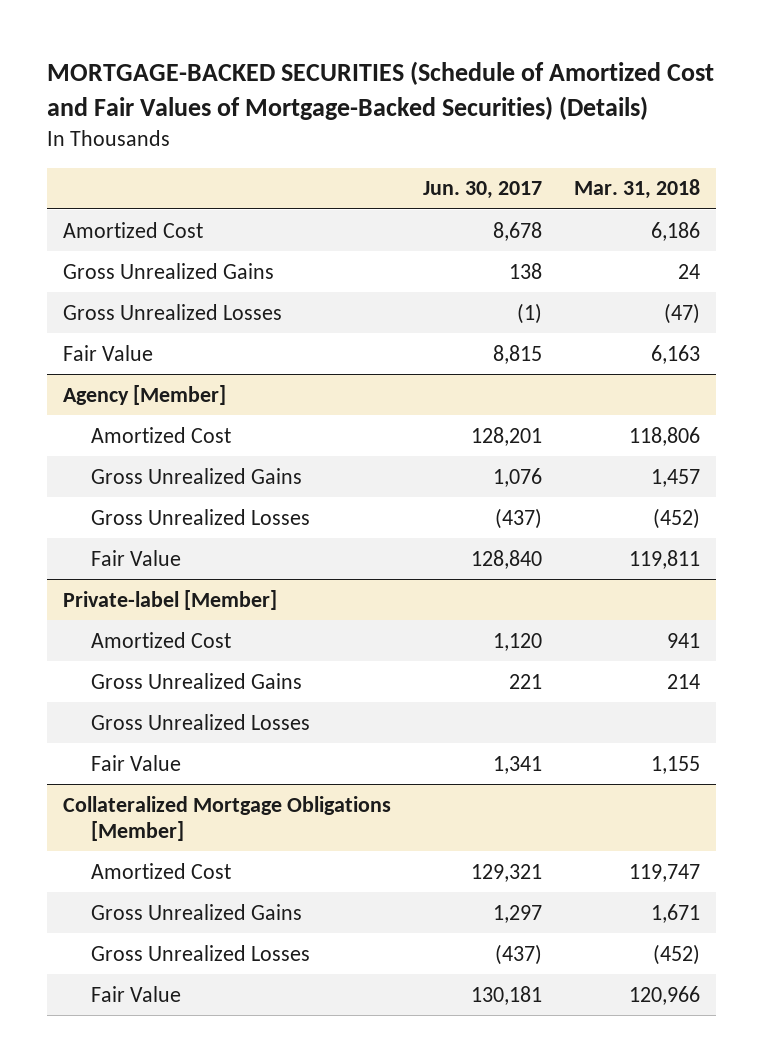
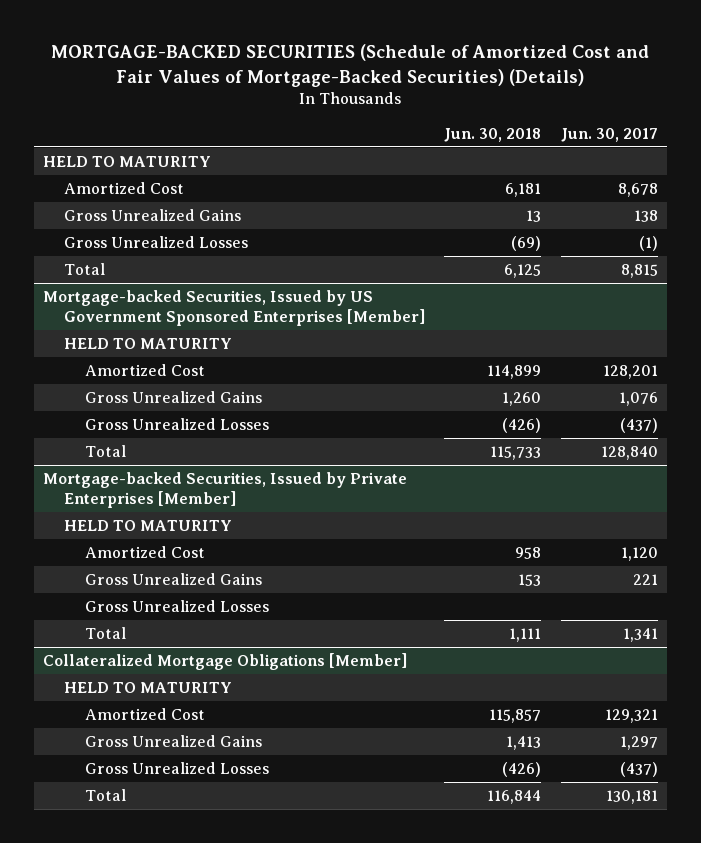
[574,179,701,200] Mar. 31, 2018 -> none
none -> [444,127,542,142] Jun. 30, 2018
none -> [43,155,212,167] HELD TO MATURITY
[63,344,154,361] Fair Value -> [63,262,105,275] Total
[63,384,227,405] Agency [Member] -> [43,289,425,327] Mortgage-backed Securities, Issued by US Government Sponsored Enterprises [Member]
none -> [63,337,232,349] HELD TO MATURITY
[91,549,182,566] Fair Value -> [84,444,126,457] Total
[63,589,278,610] Private-label [Member] -> [43,471,408,509] Mortgage-backed Securities, Issued by Private Enterprises [Member]
none -> [63,519,232,531] HELD TO MATURITY
[91,754,182,771] Fair Value -> [84,626,126,639] Total
none -> [63,681,232,693] HELD TO MATURITY
[91,985,182,1002] Fair Value -> [84,788,126,801] Total

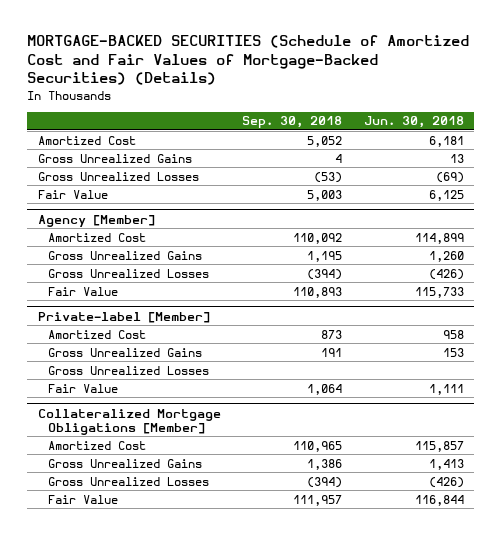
[560,127,658,142] Jun. 30, 2017 -> none
none -> [242,116,343,129] Sep. 30, 2018
[43,155,212,167] HELD TO MATURITY -> none
[63,337,232,349] HELD TO MATURITY -> none
[63,262,105,275] Total -> [37,189,108,199] Fair Value
[43,289,425,327] Mortgage-backed Securities, Issued by US Government Sponsored Enterprises [Member] -> [37,214,155,227] Agency [Member]
[63,519,232,531] HELD TO MATURITY -> none
[84,444,126,457] Total -> [47,286,118,296] Fair Value
[43,471,408,509] Mortgage-backed Securities, Issued by Private Enterprises [Member] -> [37,311,210,323] Private-label [Member]
[84,626,126,639] Total -> [47,383,118,393] Fair Value
[63,681,232,693] HELD TO MATURITY -> none
[84,788,126,801] Total -> [47,494,118,504] Fair Value

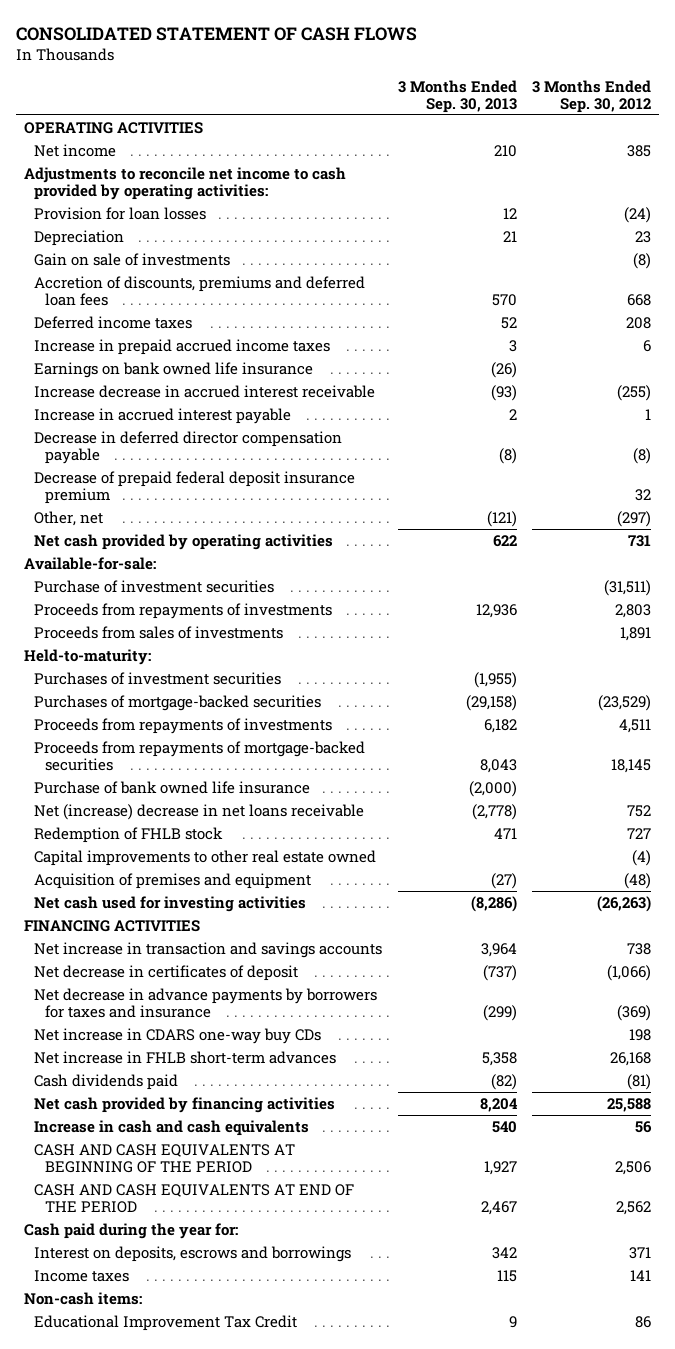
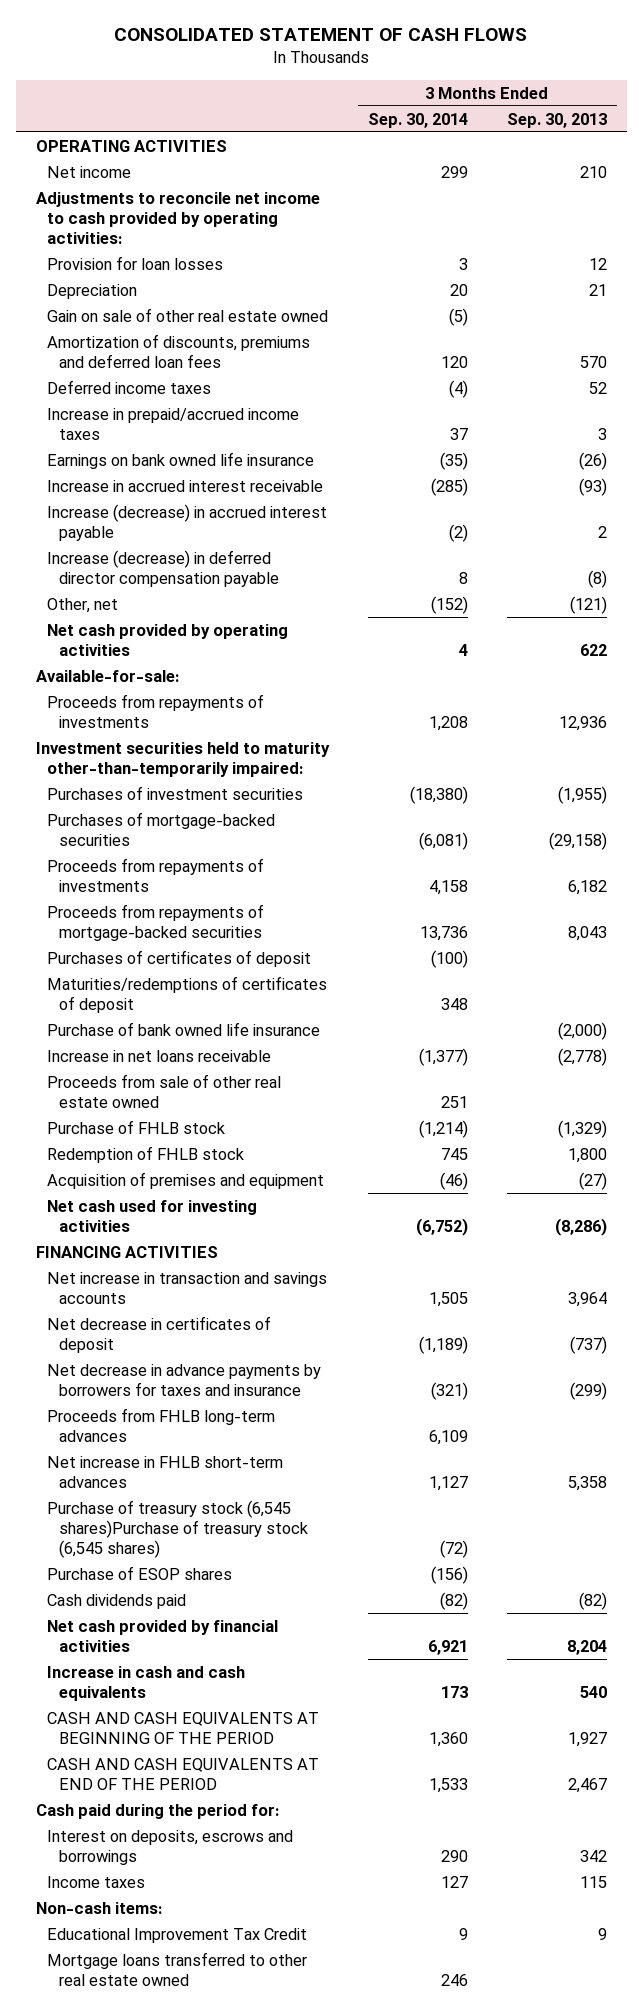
[532,79,652,113] 3 Months Ended Sep. 30, 2012 -> none
none -> [367,112,468,128] Sep. 30, 2014
[34,252,231,266] Gain on sale of investments -> none
none -> [47,307,329,322] Gain on sale of other real estate owned
[34,275,366,307] Accretion of discounts, premiums and deferred loan fees -> [47,333,311,369] Amortization of discounts, premiums and deferred loan fees
[34,338,331,355] Increase in prepaid accrued income taxes -> [47,407,300,441] Increase in prepaid/accrued income taxes
[34,470,356,505] Decrease of prepaid federal deposit insurance premium -> none
[34,384,376,398] Increase decrease in accrued interest receivable -> [47,479,324,492] Increase in accrued interest receivable
[34,407,292,424] Increase in accrued interest payable -> [47,503,328,542] Increase (decrease) in accrued interest payable
[34,430,343,465] Decrease in deferred director compensation payable -> [47,549,279,588] Increase (decrease) in deferred director compensation payable
[34,579,275,593] Purchase of investment securities -> none
[34,625,284,639] Proceeds from sales of investments -> none
[23,648,151,665] Held-to-maturity: -> [35,741,330,778] Investment securities held to maturity other-than-temporarily impaired:
none -> [47,949,312,967] Purchases of certificates of deposit
none -> [47,975,328,1014] Maturities/redemptions of certificates of deposit
[34,849,377,866] Capital improvements to other real estate owned -> none
[34,803,365,820] Net (increase) decrease in net loans receivable -> [47,1049,272,1062] Increase in net loans receivable
none -> [47,1073,282,1109] Proceeds from sale of other real estate owned
none -> [47,1119,226,1134] Purchase of FHLB stock
[493,827,517,839] 471 -> [568,1147,608,1163] 1,800
[34,1027,322,1044] Net increase in CDARS one-way buy CDs -> none
none -> [47,1407,276,1443] Proceeds from FHLB long-term advances
none -> [47,1499,308,1559] Purchase of treasury stock (6,545 shares)Purchase of treasury stock (6,545 shares)
none -> [47,1565,233,1580] Purchase of ESOP shares
[34,1096,336,1113] Net cash provided by financing activities -> [47,1619,279,1653] Net cash provided by financial activities
[23,1222,238,1239] Cash paid during the year for: -> [35,1803,279,1819] Cash paid during the period for:
none -> [47,1951,308,1987] Mortgage loans transferred to other real estate owned

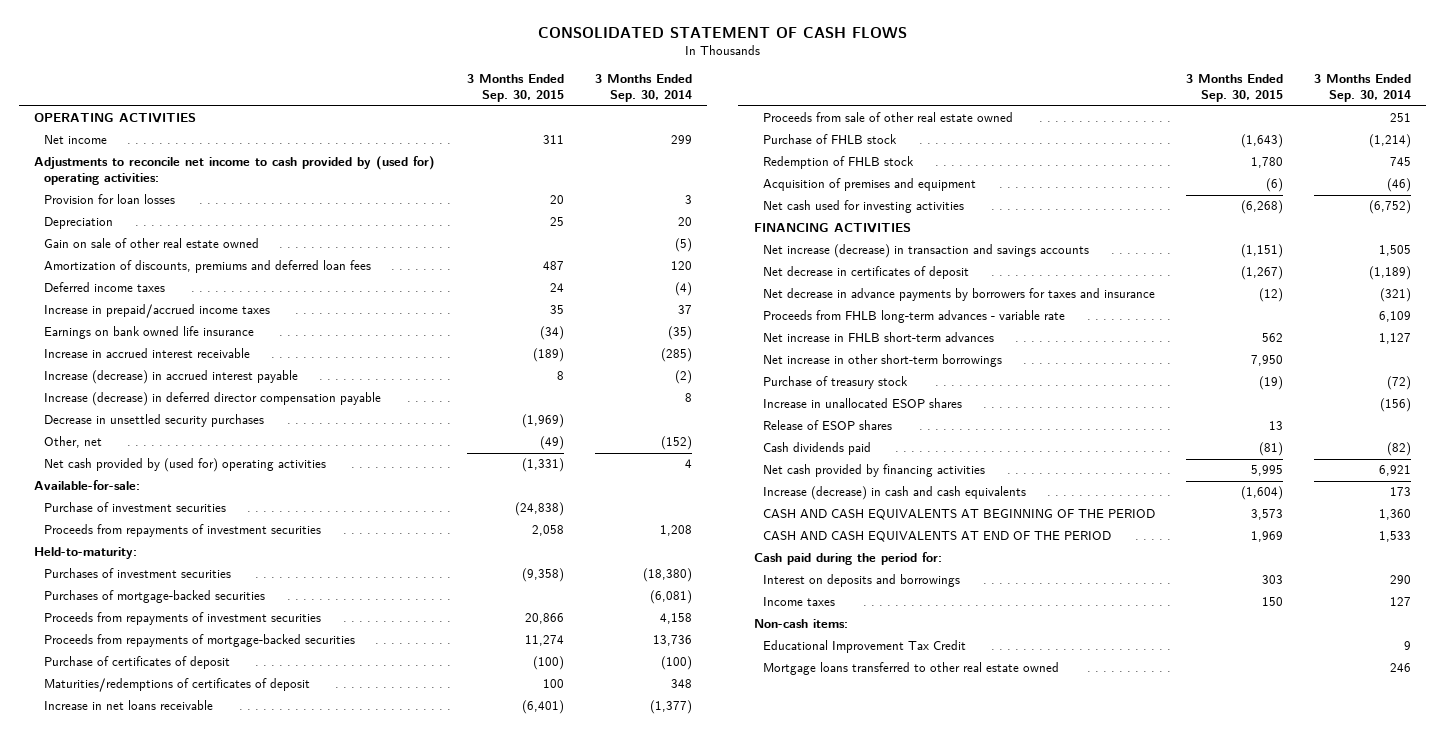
[507,112,608,128] Sep. 30, 2013 -> none
none -> [466,74,564,102] 3 Months Ended Sep. 30, 2015
[35,191,320,245] Adjustments to reconcile net income to cash provided by operating activities: -> [34,156,436,185] Adjustments to reconcile net income to cash provided by (used for) operating activities:
none -> [44,414,265,428] Decrease in unsettled security purchases
[47,623,289,657] Net cash provided by operating activities -> [44,458,327,473] Net cash provided by (used for) operating activities
none -> [44,502,227,513] Purchase of investment securities
[47,693,265,729] Proceeds from repayments of investments -> [44,524,322,538] Proceeds from repayments of investment securities
[35,741,330,778] Investment securities held to maturity other-than-temporarily impaired: -> [34,547,138,560] Held-to-maturity:
[47,857,265,893] Proceeds from repayments of investments -> [44,612,322,626] Proceeds from repayments of investment securities
[47,949,312,967] Purchases of certificates of deposit -> [44,656,231,670] Purchase of certificates of deposit
[47,1021,321,1036] Purchase of bank owned life insurance -> none
[47,1271,328,1305] Net increase in transaction and savings accounts -> [763,244,1090,259] Net increase (decrease) in transaction and savings accounts
[47,1407,276,1443] Proceeds from FHLB long-term advances -> [763,310,1066,324] Proceeds from FHLB long-term advances - variable rate
none -> [763,354,1003,368] Net increase in other short-term borrowings
[47,1499,308,1559] Purchase of treasury stock (6,545 shares)Purchase of treasury stock (6,545 shares) -> [763,376,909,390] Purchase of treasury stock
[47,1565,233,1580] Purchase of ESOP shares -> [763,398,963,409] Increase in unallocated ESOP shares
none -> [763,420,893,431] Release of ESOP shares
[47,1619,279,1653] Net cash provided by financial activities -> [763,464,986,478] Net cash provided by financing activities
[47,1665,246,1702] Increase in cash and cash equivalents -> [763,486,1027,501] Increase (decrease) in cash and cash equivalents
[47,1829,294,1866] Interest on deposits, escrows and borrowings -> [763,574,961,588] Interest on deposits and borrowings

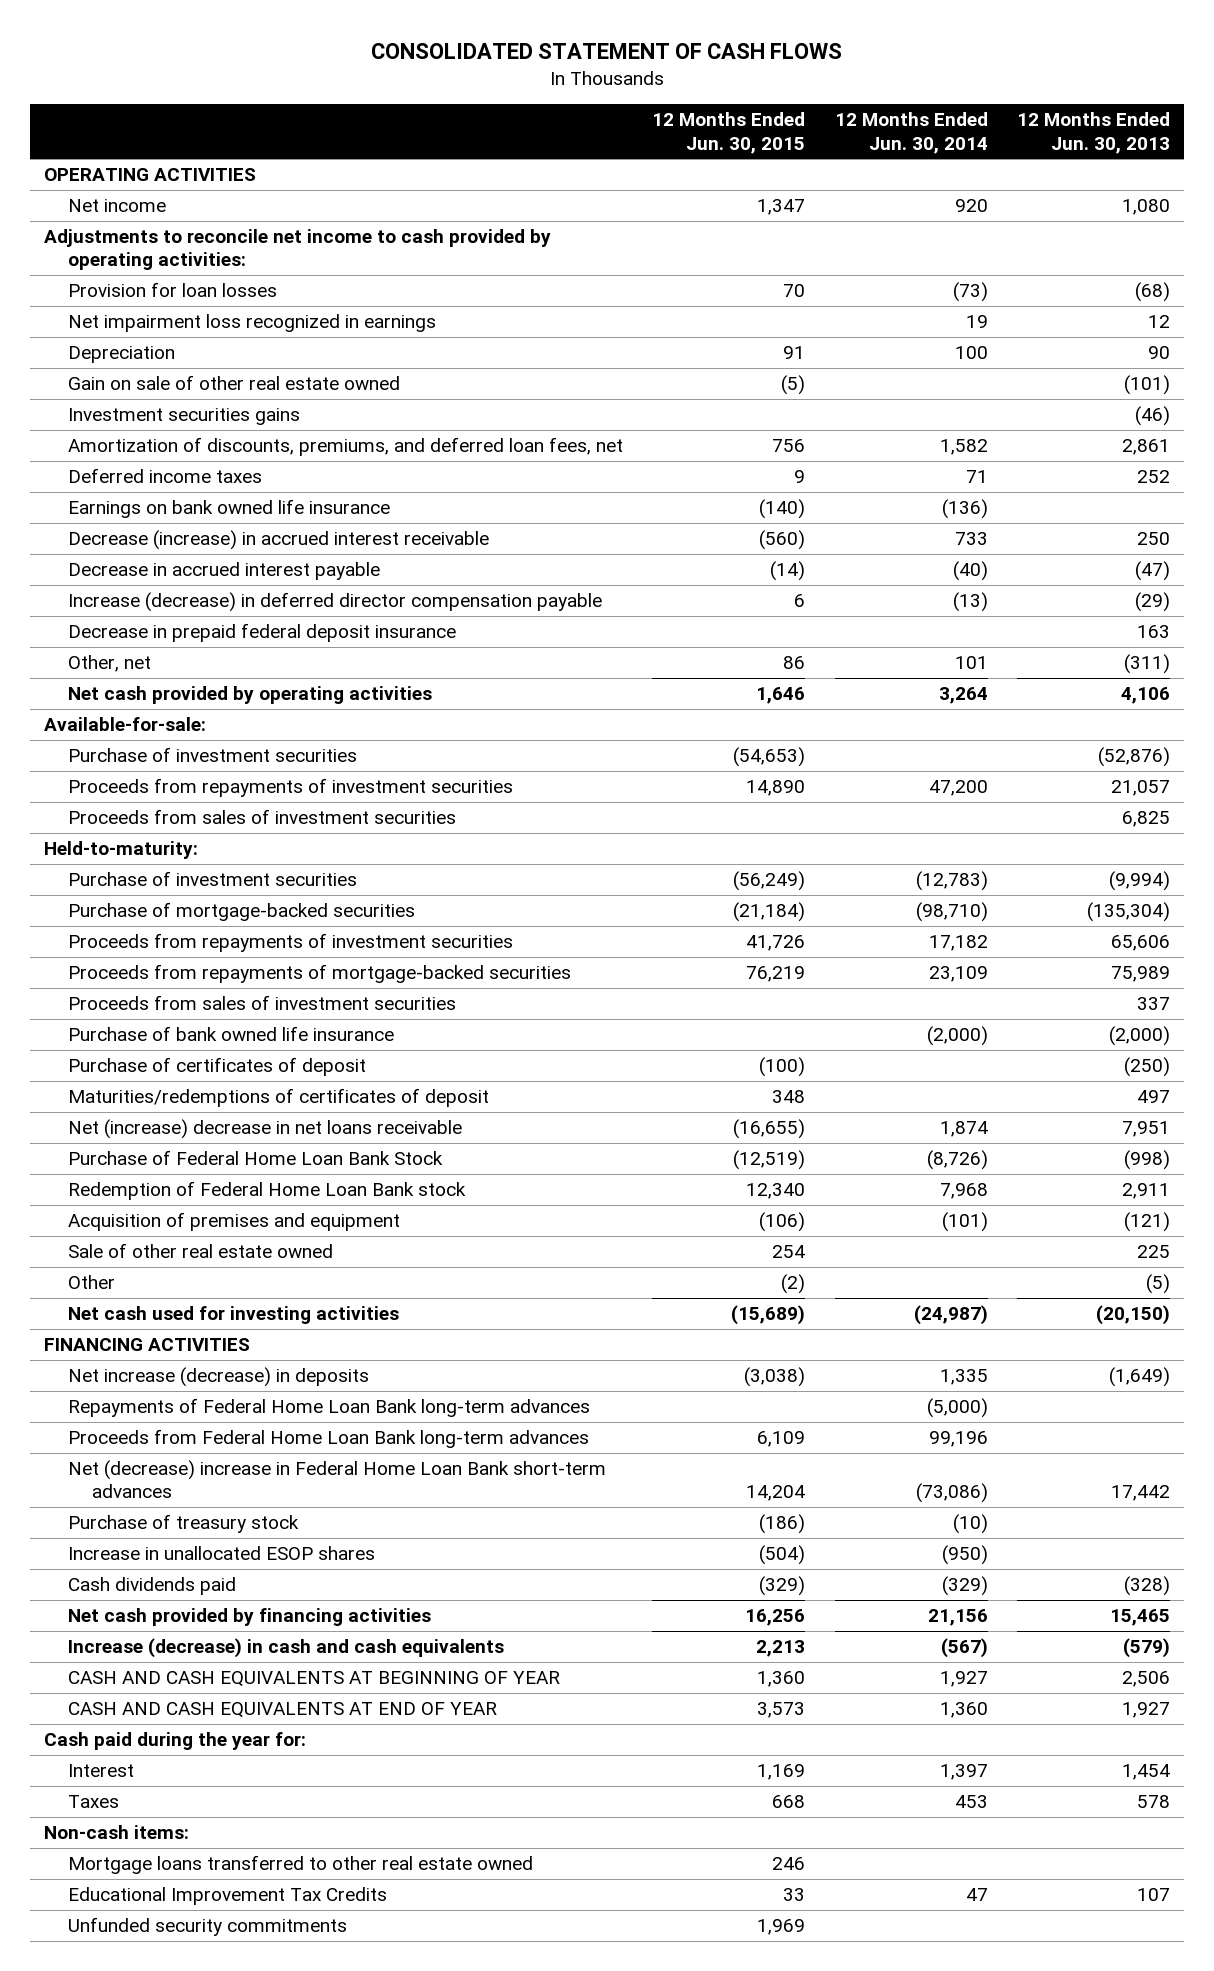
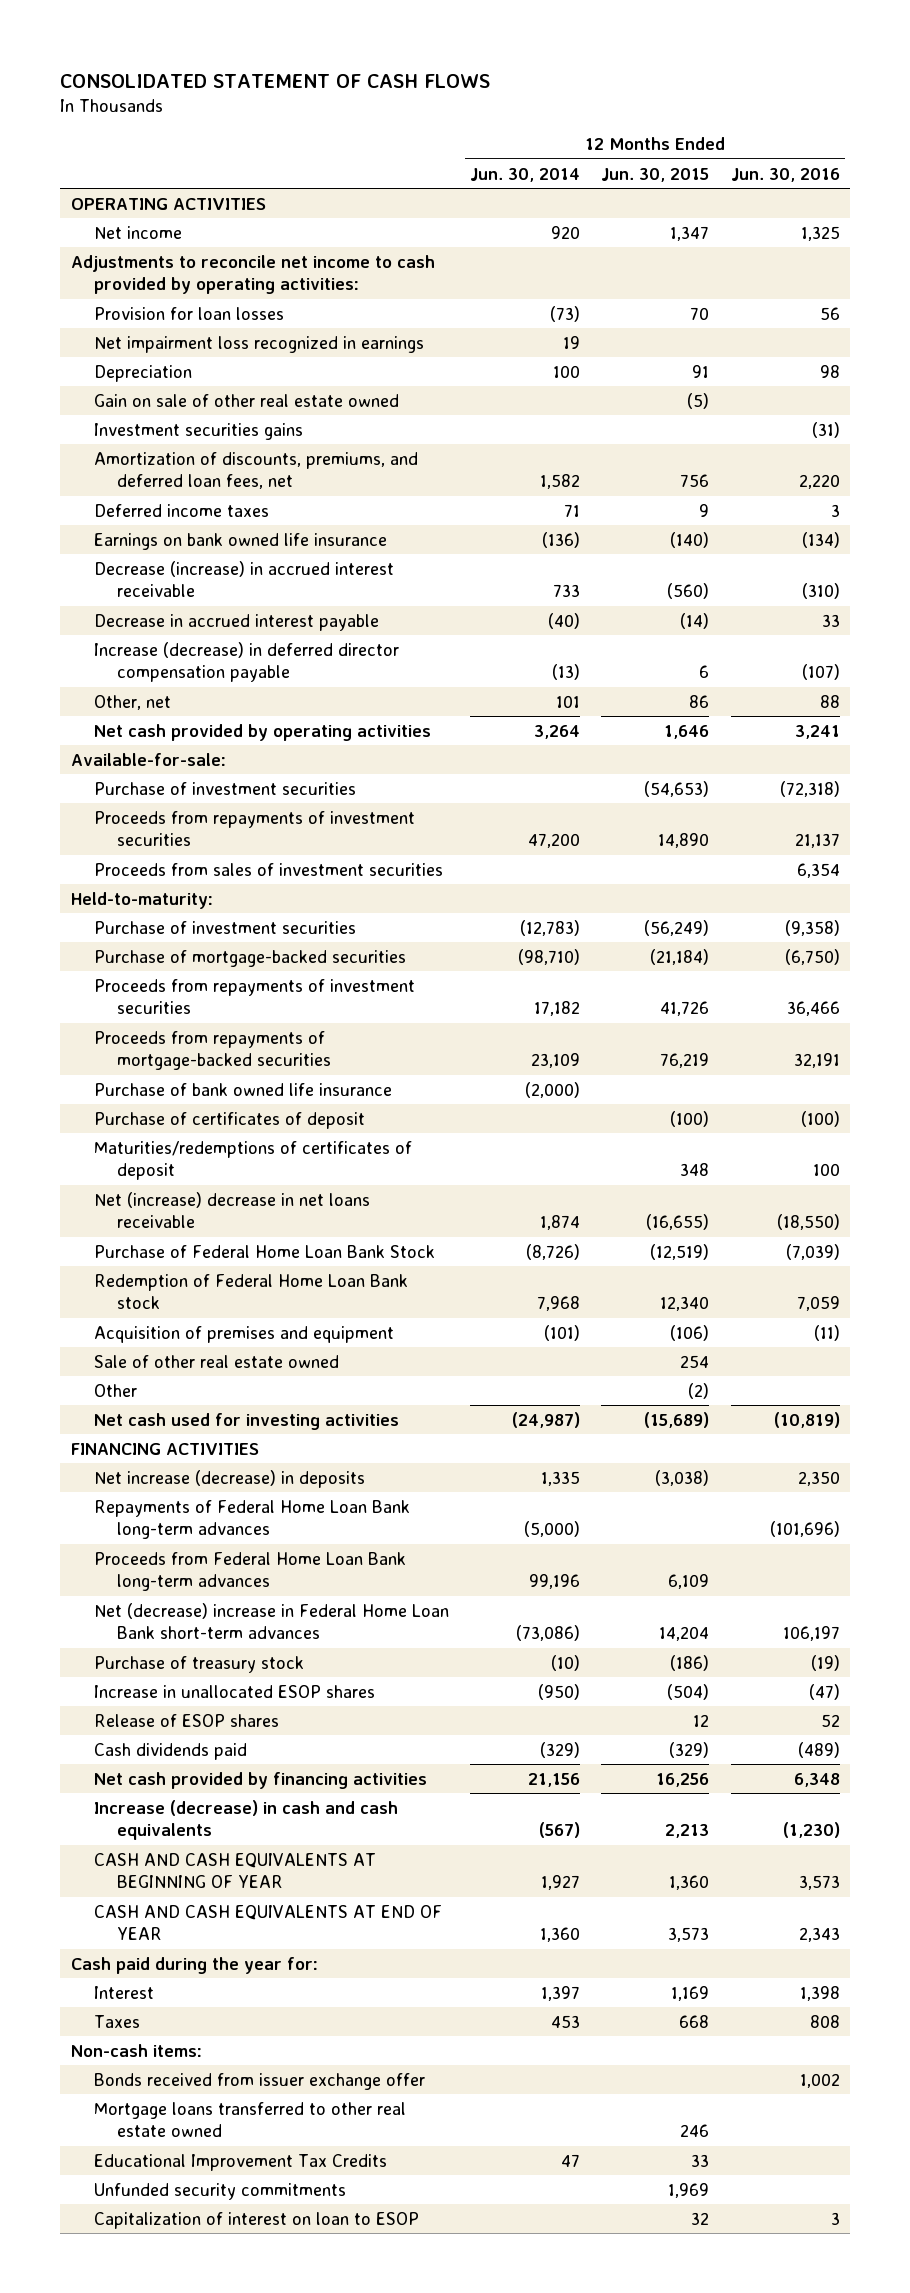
[1016,112,1170,154] 12 Months Ended Jun. 30, 2013 -> none
none -> [730,167,840,182] Jun. 30, 2016
[68,623,457,643] Decrease in prepaid federal deposit insurance -> none
[68,995,457,1011] Proceeds from sales of investment securities -> none
none -> [93,1713,279,1727] Release of ESOP shares
none -> [93,2072,425,2090] Bonds received from issuer exchange offer
none -> [93,2211,419,2229] Capitalization of interest on loan to ESOP

